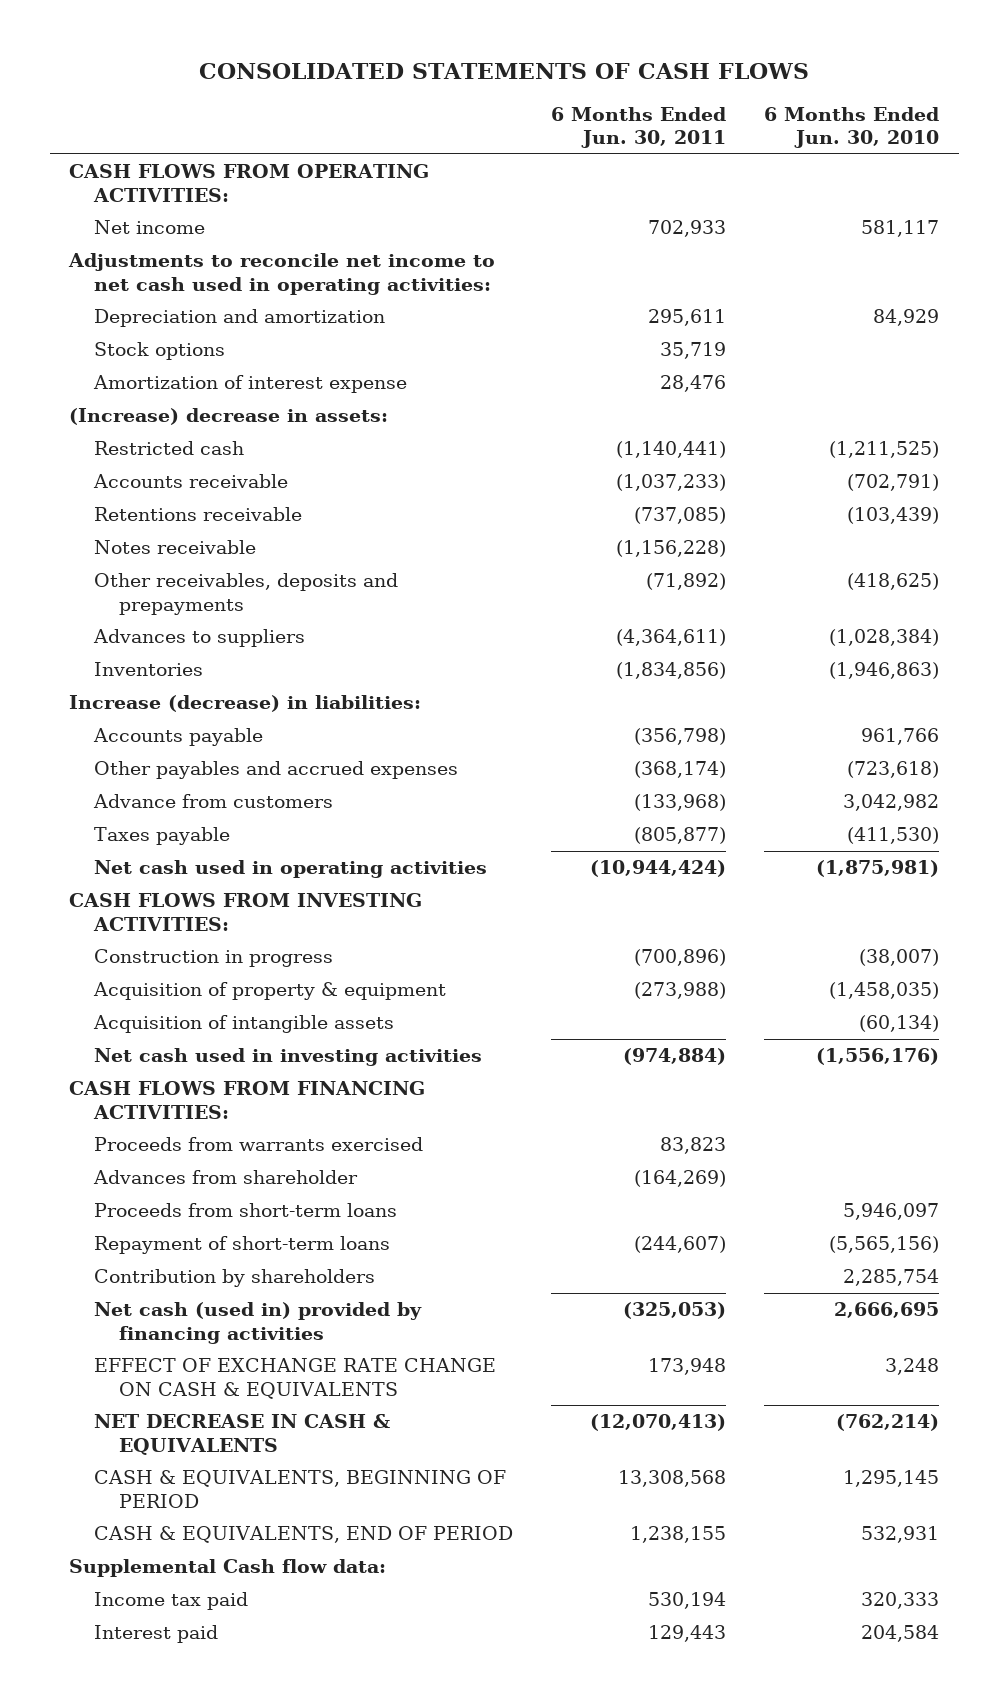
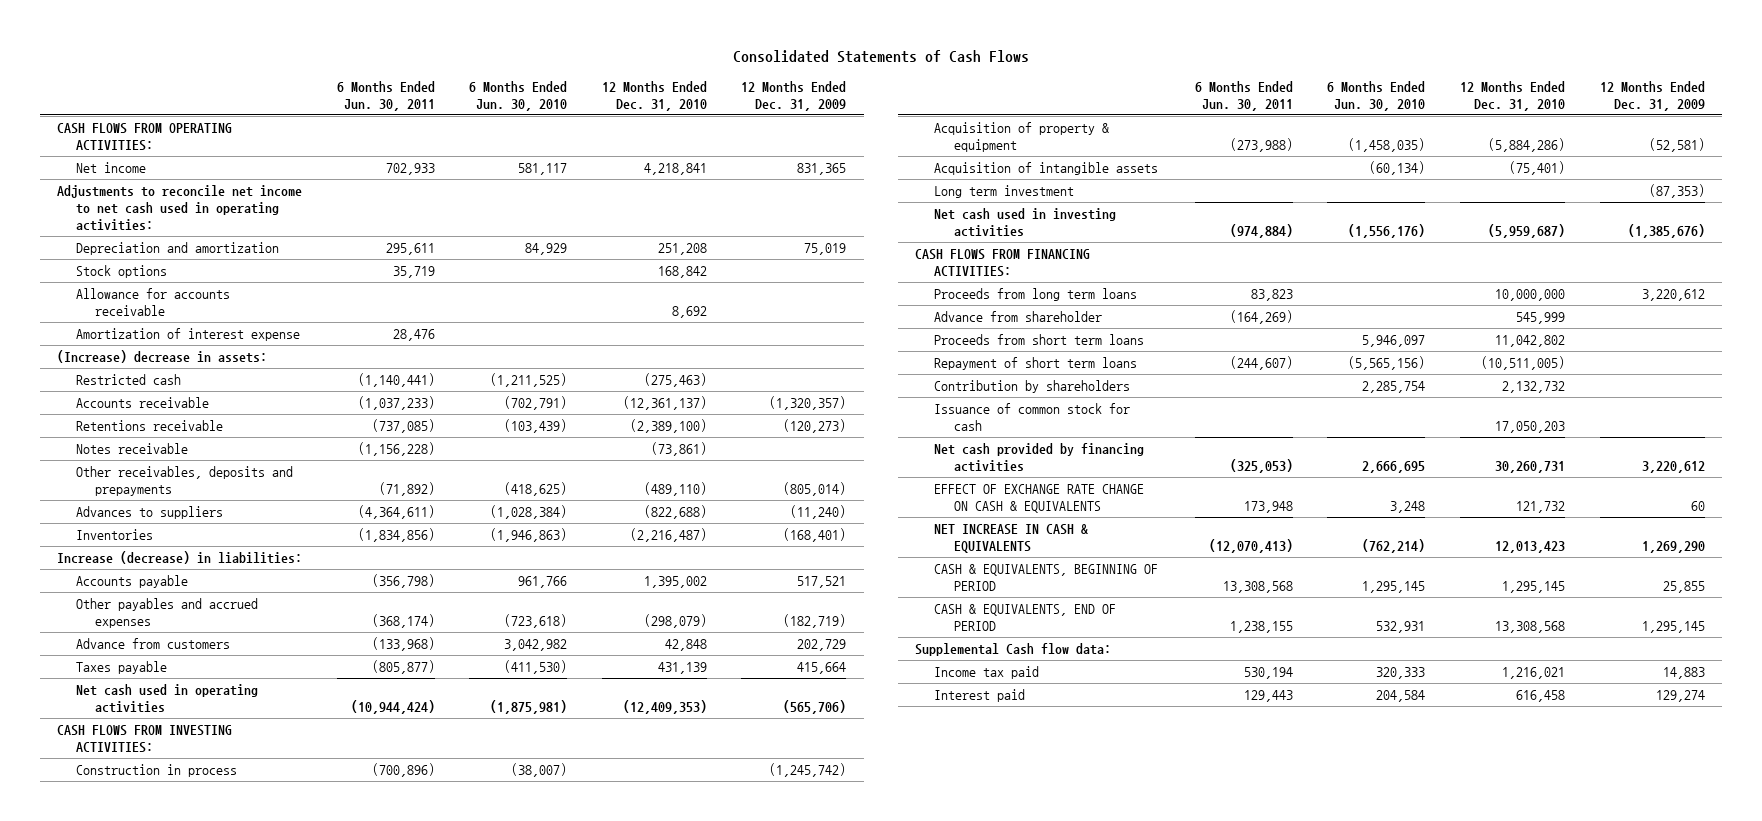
[199,62,810,79] CONSOLIDATED STATEMENTS OF CASH FLOWS -> [732,50,1029,64] Consolidated Statements of Cash Flows
none -> [601,80,707,111] 12 Months Ended Dec. 31, 2010
none -> [741,80,847,111] 12 Months Ended Dec. 31, 2009
none -> [76,287,231,316] Allowance for accounts receivable
[94,949,334,968] Construction in progress -> [76,763,238,777] Construction in process
none -> [934,184,1075,198] Long term investment
[94,1137,424,1152] Proceeds from warrants exercised -> [934,287,1138,301] Proceeds from long term loans
[93,1170,359,1185] Advances from shareholder -> [934,310,1103,322] Advance from shareholder
[94,1203,398,1218] Proceeds from short-term loans -> [934,333,1145,345] Proceeds from short term loans
[94,1236,391,1255] Repayment of short-term loans -> [934,356,1138,370] Repayment of short term loans
none -> [934,402,1131,431] Issuance of common stock for cash
[94,1302,423,1344] Net cash (used in) provided by financing activities -> [934,442,1145,472] Net cash provided by financing activities
[94,1414,391,1455] NET DECREASE IN CASH & EQUIVALENTS -> [934,522,1089,553] NET INCREASE IN CASH & EQUIVALENTS

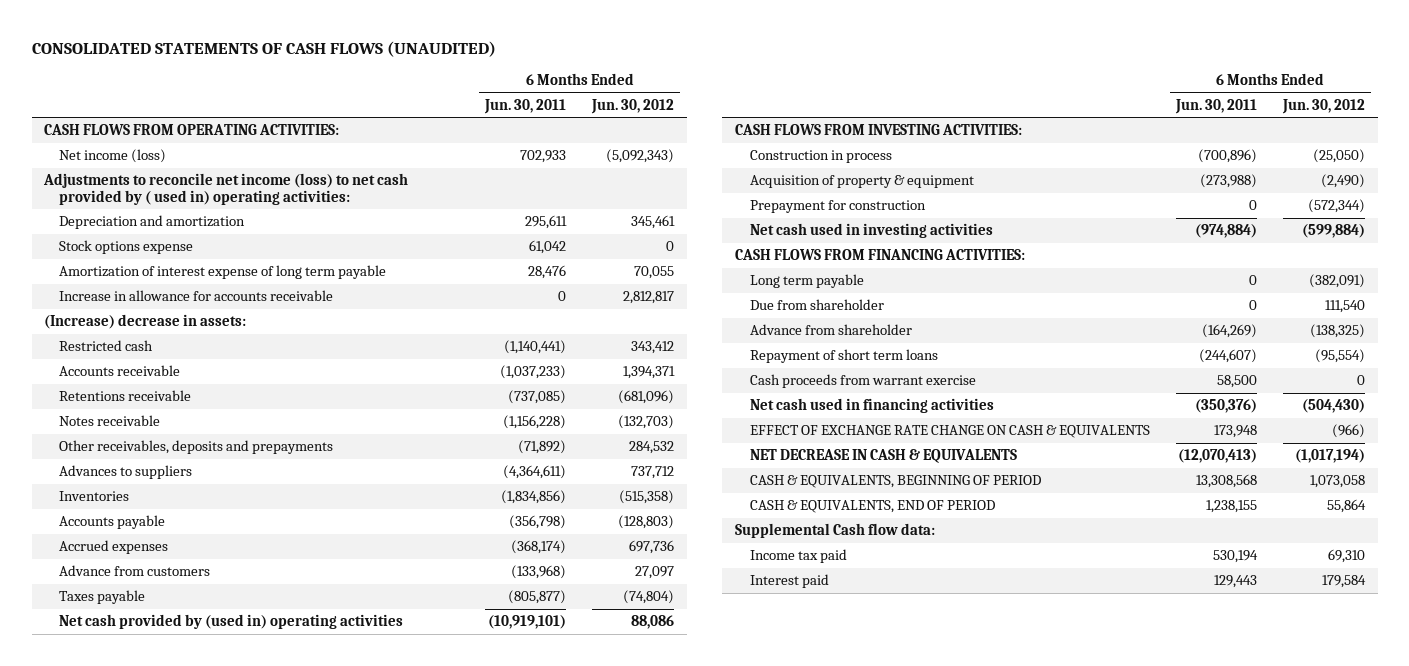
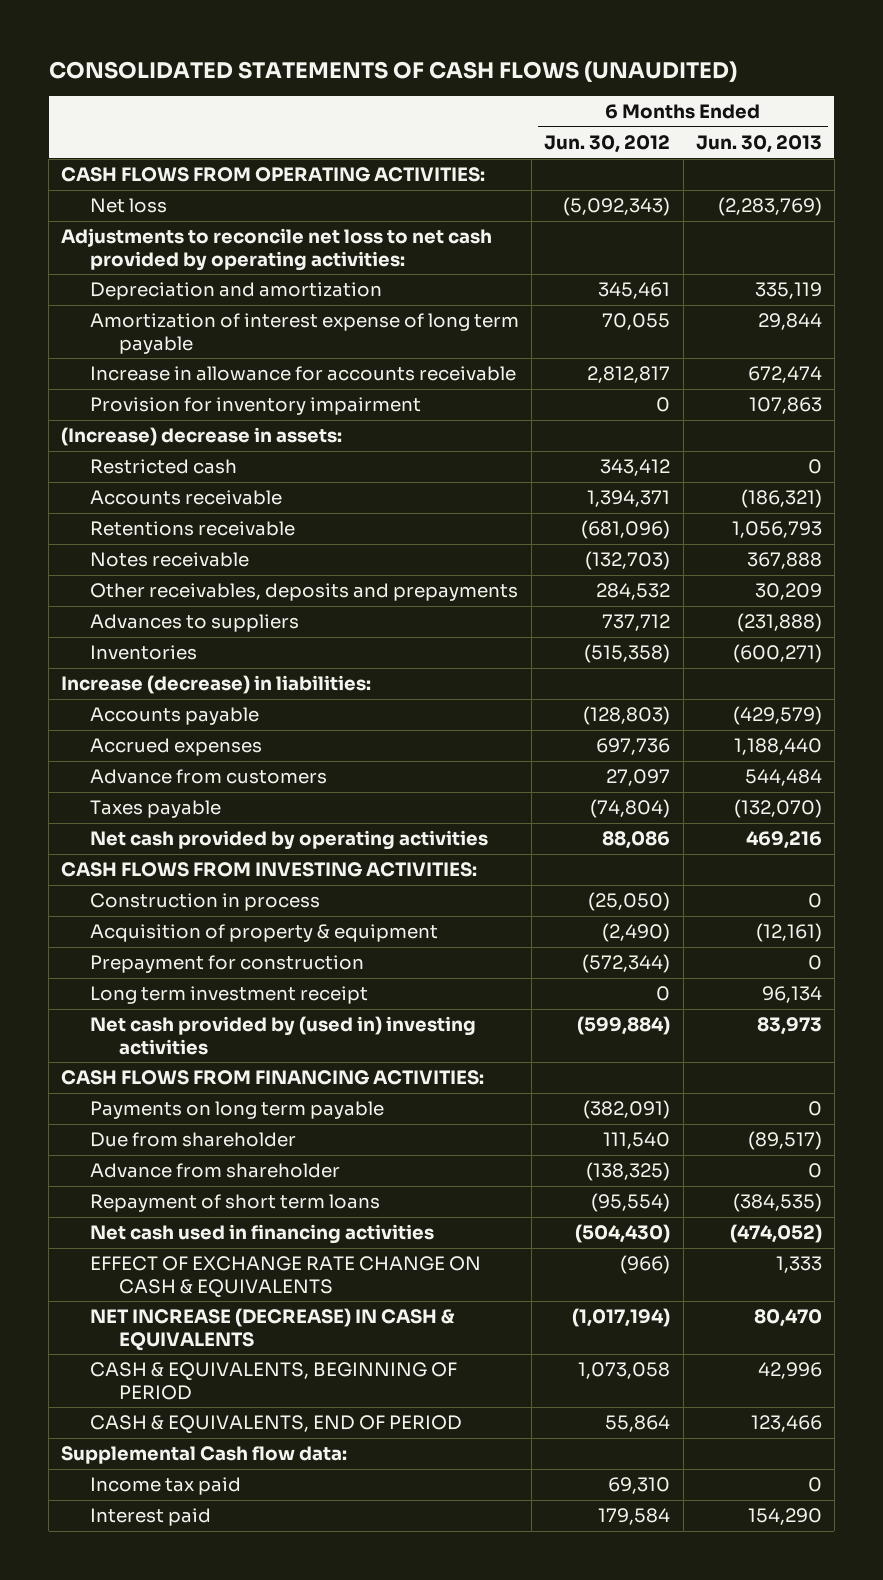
[484,98,567,114] Jun. 30, 2011 -> none
none -> [695,135,822,154] Jun. 30, 2013
[59,149,167,164] Net income (loss) -> [90,198,168,214] Net loss
[43,173,409,205] Adjustments to reconcile net income (loss) to net cash provided by ( used in) operating activities: -> [61,228,493,271] Adjustments to reconcile net loss to net cash provided by operating activities:
[59,240,194,255] Stock options expense -> none
none -> [90,397,422,416] Provision for inventory impairment
none -> [61,675,372,695] Increase (decrease) in liabilities:
[59,614,404,630] Net cash provided by (used in) operating activities -> [90,830,489,851] Net cash provided by operating activities
none -> [90,986,369,1005] Long term investment receipt
[750,223,994,239] Net cash used in investing activities -> [90,1016,477,1055] Net cash provided by (used in) investing activities
[750,274,865,289] Long term payable -> [90,1101,385,1120] Payments on long term payable
[750,374,977,389] Cash proceeds from warrant exercise -> none
[750,449,1018,464] NET DECREASE IN CASH & EQUIVALENTS -> [90,1308,456,1351] NET INCREASE (DECREASE) IN CASH & EQUIVALENTS

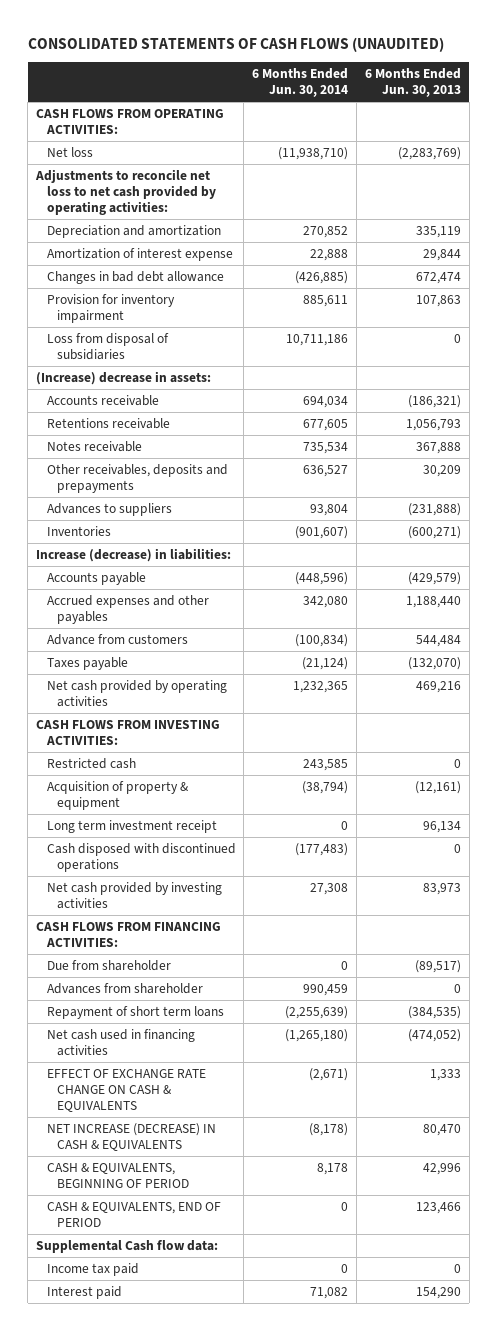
[544,135,671,154] Jun. 30, 2012 -> none
none -> [252,68,349,98] 6 Months Ended Jun. 30, 2014
[90,313,520,354] Amortization of interest expense of long term payable -> [46,248,233,262] Amortization of interest expense
[90,366,517,382] Increase in allowance for accounts receivable -> [46,271,224,285] Changes in bad debt allowance
none -> [46,333,169,361] Loss from disposal of subsidiaries
[90,738,263,757] Accrued expenses -> [46,595,209,625] Accrued expenses and other payables
[90,893,321,912] Construction in process -> none
[90,459,238,475] Restricted cash -> [46,758,136,770] Restricted cash
[90,955,365,974] Prepayment for construction -> none
none -> [46,843,236,873] Cash disposed with discontinued operations
[90,1016,477,1055] Net cash provided by (used in) investing activities -> [46,882,222,910] Net cash provided by investing activities
[90,1101,385,1120] Payments on long term payable -> none
[90,1163,341,1179] Advance from shareholder -> [46,983,203,995] Advances from shareholder

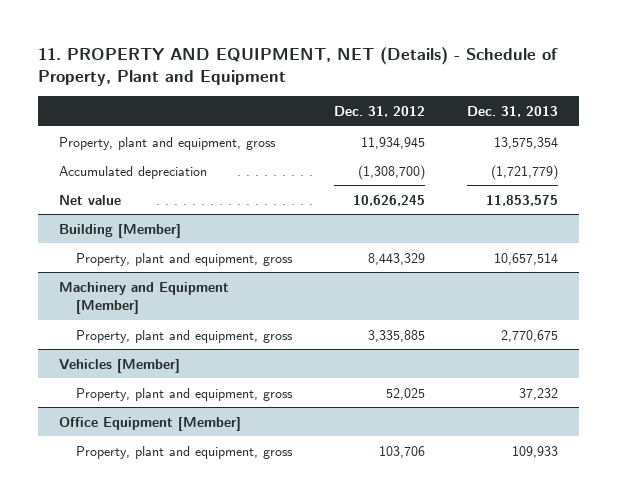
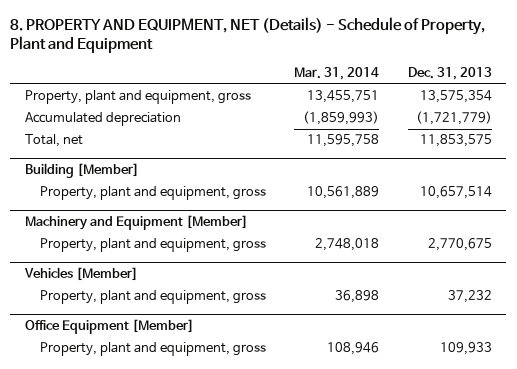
[38,47,559,87] 11. PROPERTY AND EQUIPMENT, NET (Details) - Schedule of Property, Plant and Equipment -> [10,16,486,54] 8. PROPERTY AND EQUIPMENT, NET (Details) - Schedule of Property, Plant and Equipment
[333,105,425,117] Dec. 31, 2012 -> none
none -> [294,67,380,81] Mar. 31, 2014
[59,194,122,205] Net value -> [24,134,83,148] Total, net

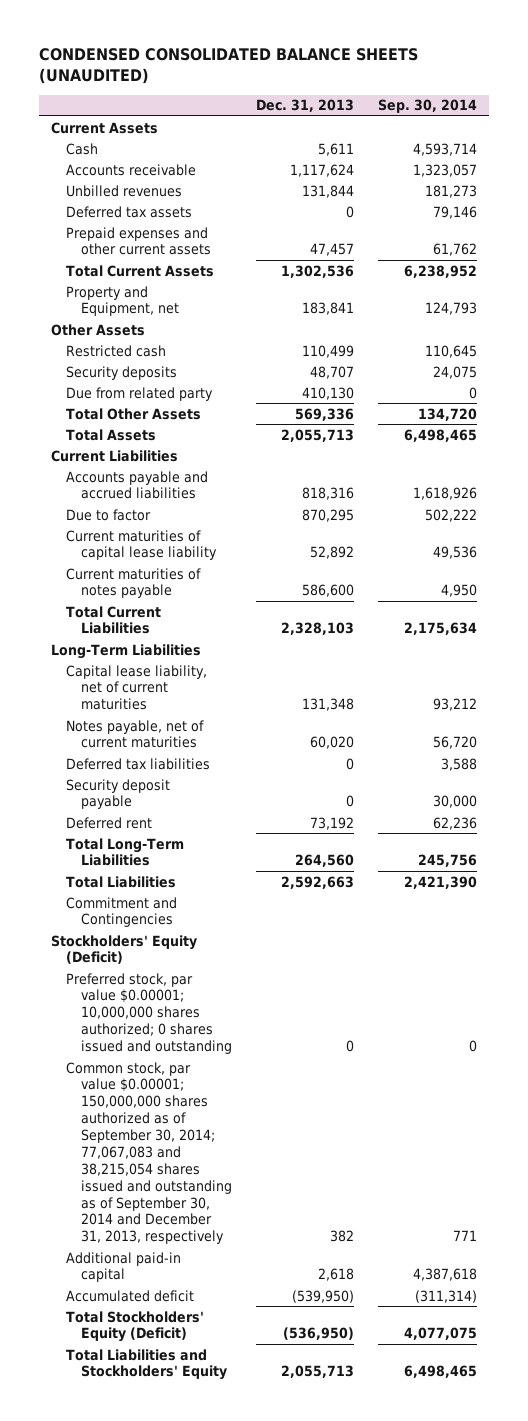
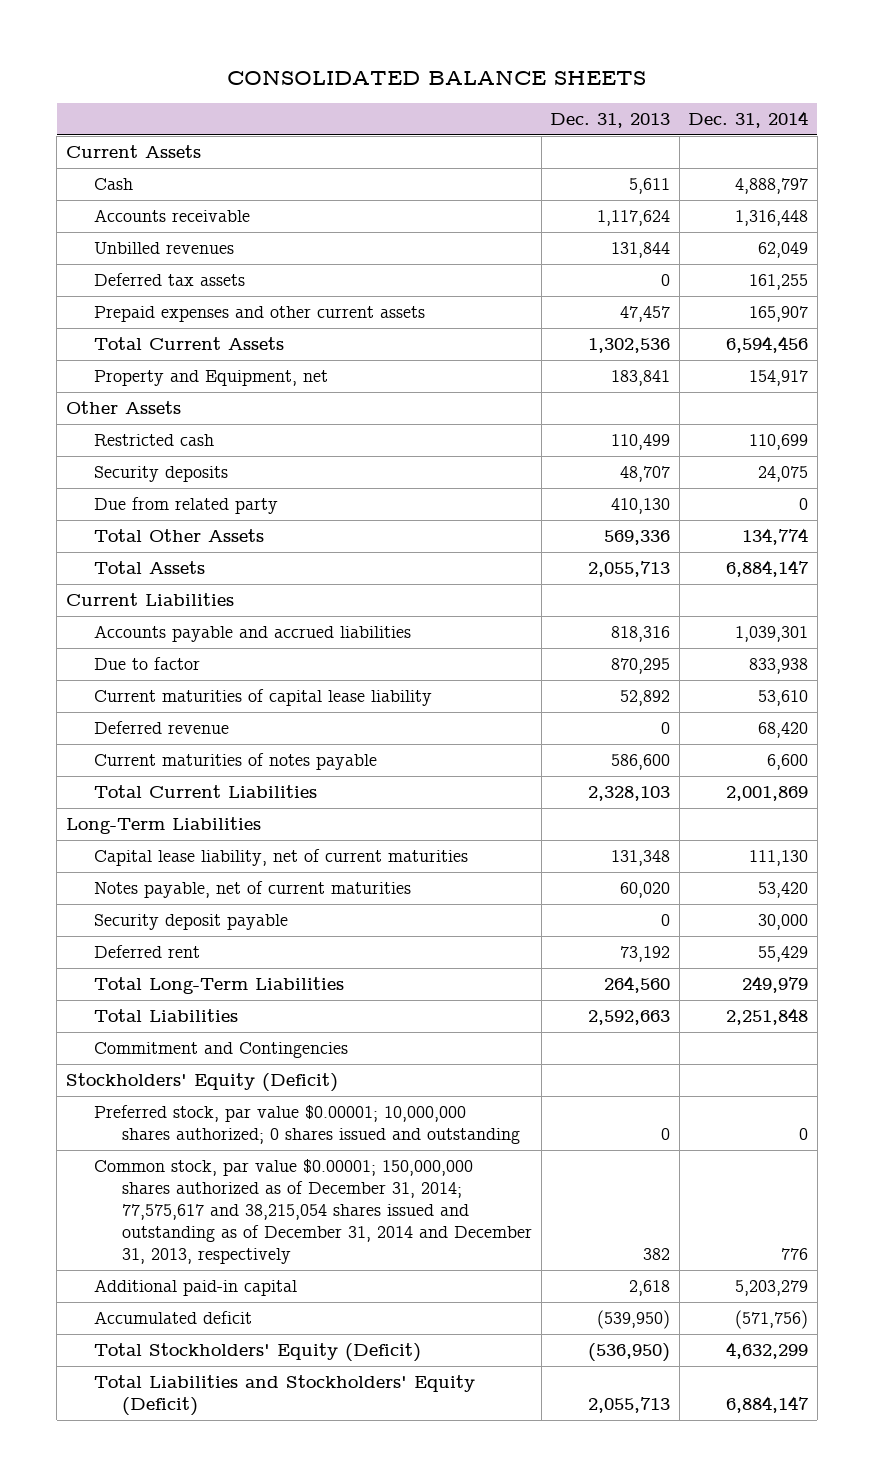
[38,48,418,85] CONDENSED CONSOLIDATED BALANCE SHEETS (UNAUDITED) -> [226,69,646,85] CONSOLIDATED BALANCE SHEETS
[378,99,478,114] Sep. 30, 2014 -> none
none -> [688,110,809,128] Dec. 31, 2014
none -> [93,721,229,735] Deferred revenue
[65,757,210,770] Deferred tax liabilities -> none
[65,1061,232,1245] Common stock, par value $0.00001; 150,000,000 shares authorized as of September 30, 2014; 77,067,083 and 38,215,054 shares issued and outstanding as of September 30, 2014 and December 31, 2013, respectively -> [93,1159,532,1264] Common stock, par value $0.00001; 150,000,000 shares authorized as of December 31, 2014; 77,575,617 and 38,215,054 shares issued and outstanding as of December 31, 2014 and December 31, 2013, respectively
[65,1348,227,1381] Total Liabilities and Stockholders' Equity -> [93,1375,475,1417] Total Liabilities and Stockholders' Equity (Deficit)

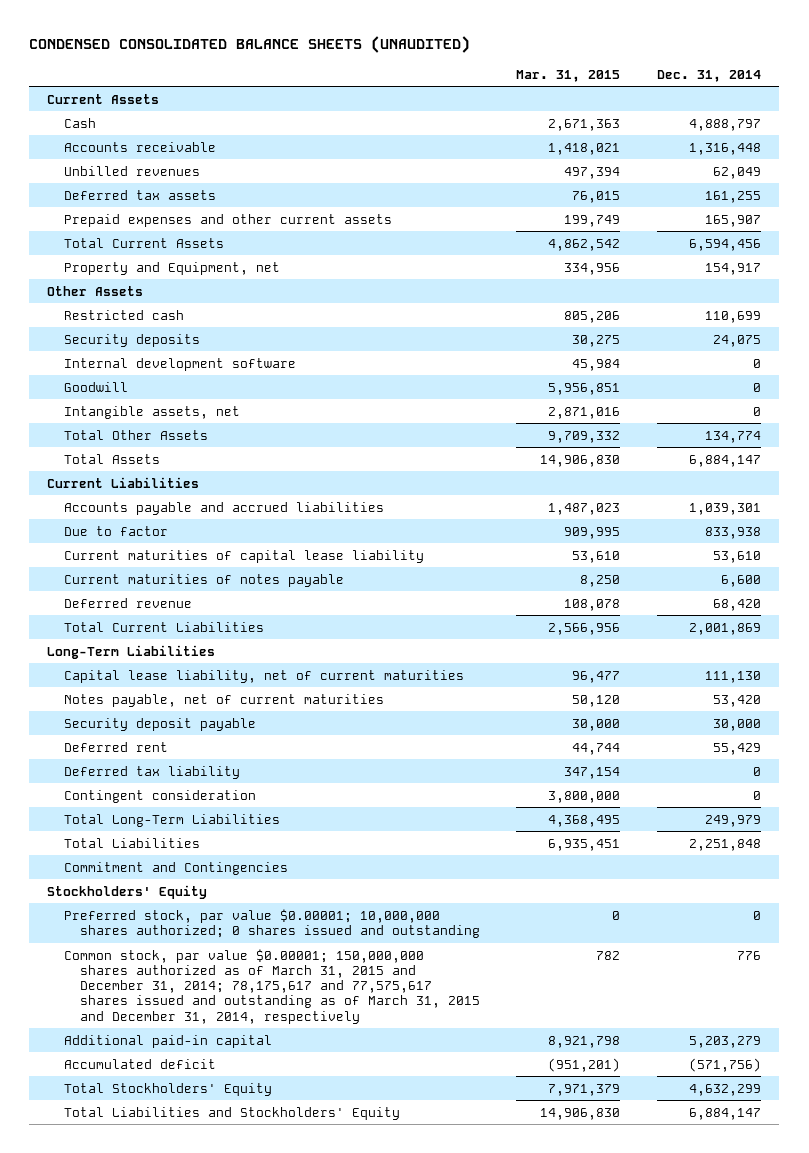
[226,69,646,85] CONSOLIDATED BALANCE SHEETS -> [29,36,471,54] CONDENSED CONSOLIDATED BALANCE SHEETS (UNAUDITED)
[550,112,671,128] Dec. 31, 2013 -> none
none -> [516,69,621,82] Mar. 31, 2015
[93,497,278,515] Due from related party -> none
none -> [63,357,296,371] Internal development software
none -> [63,381,128,392] Goodwill
none -> [63,405,240,419] Intangible assets, net
[93,721,229,735] Deferred revenue -> [63,597,192,608] Deferred revenue
none -> [63,765,240,779] Deferred tax liability
none -> [63,789,256,803] Contingent consideration
[65,1073,338,1093] Stockholders' Equity (Deficit) -> [47,884,208,899] Stockholders' Equity
[93,1159,532,1264] Common stock, par value $0.00001; 150,000,000 shares authorized as of December 31, 2014; 77,575,617 and 38,215,054 shares issued and outstanding as of December 31, 2014 and December 31, 2013, respectively -> [63,948,480,1024] Common stock, par value $0.00001; 150,000,000 shares authorized as of March 31, 2015 and December 31, 2014; 78,175,617 and 77,575,617 shares issued and outstanding as of March 31, 2015 and December 31, 2014, respectively
[93,1343,421,1363] Total Stockholders' Equity (Deficit) -> [63,1082,272,1096] Total Stockholders' Equity
[93,1375,475,1417] Total Liabilities and Stockholders' Equity (Deficit) -> [63,1106,400,1120] Total Liabilities and Stockholders' Equity

